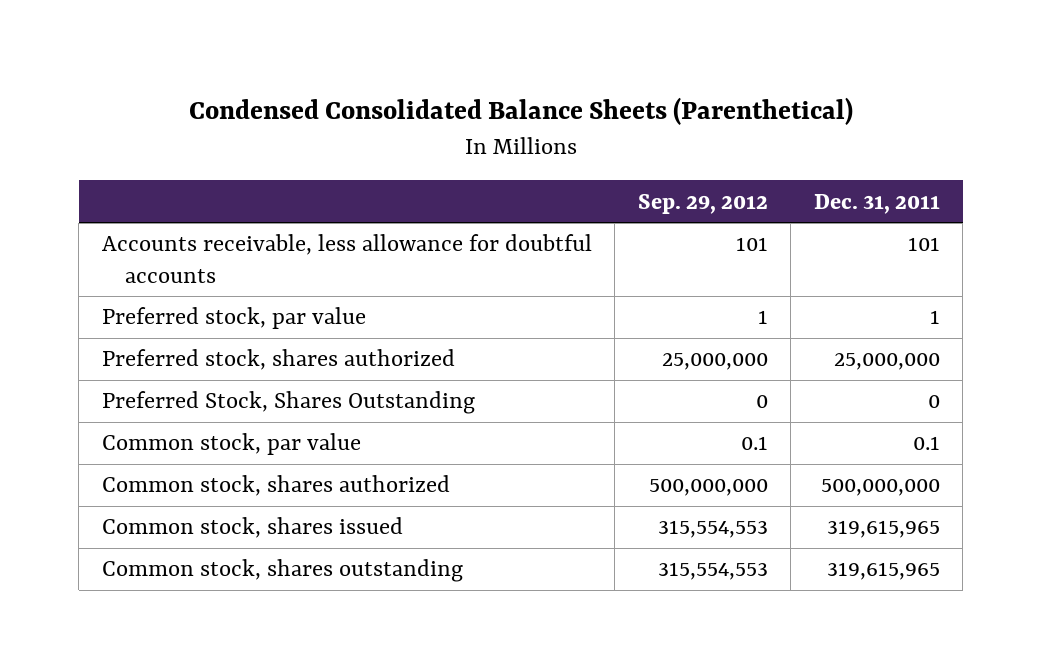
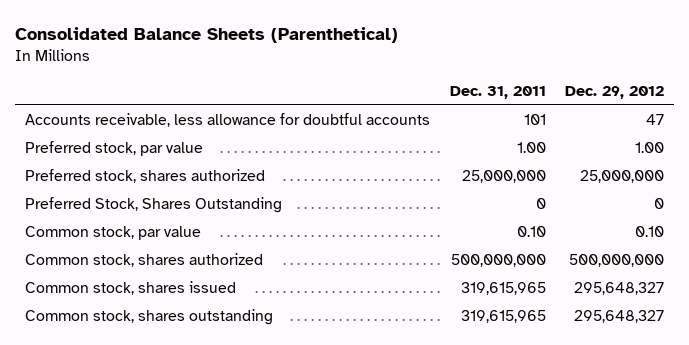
[188,97,853,126] Condensed Consolidated Balance Sheets (Parenthetical) -> [15,26,399,43] Consolidated Balance Sheets (Parenthetical)
[637,193,768,214] Sep. 29, 2012 -> none
none -> [565,86,665,100] Dec. 29, 2012
[929,310,940,325] 1 -> [516,142,546,154] 1.00
[912,436,940,451] 0.1 -> [516,226,546,238] 0.10

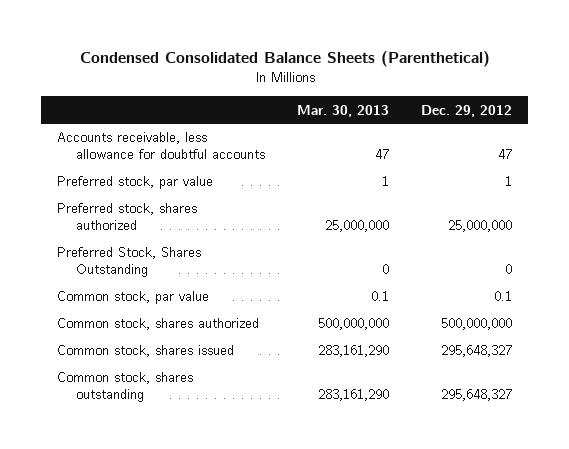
[15,26,399,43] Consolidated Balance Sheets (Parenthetical) -> [79,50,490,67] Condensed Consolidated Balance Sheets (Parenthetical)
[449,86,546,100] Dec. 31, 2011 -> none
none -> [297,104,390,117] Mar. 30, 2013
[635,142,665,154] 1.00 -> [505,176,513,187] 1
[635,226,665,238] 0.10 -> [494,291,513,302] 0.1

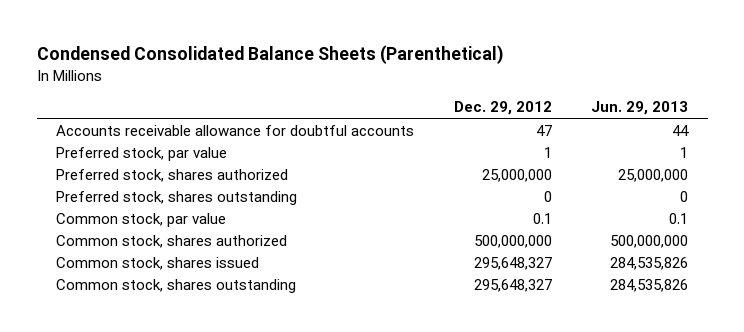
[297,104,390,117] Mar. 30, 2013 -> none
none -> [591,101,689,116] Jun. 29, 2013
[57,132,266,160] Accounts receivable, less allowance for doubtful accounts -> [56,124,415,136] Accounts receivable allowance for doubtful accounts
[57,247,202,278] Preferred Stock, Shares Outstanding -> [56,190,298,205] Preferred stock, shares outstanding

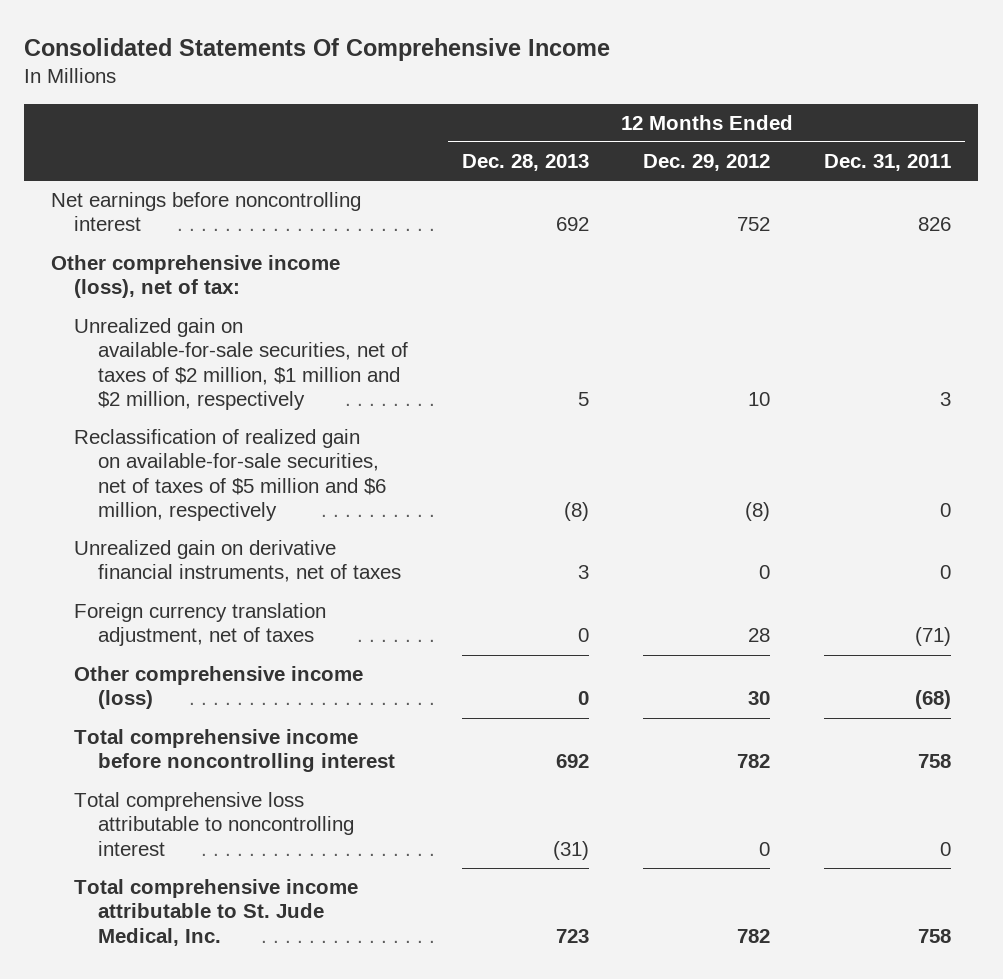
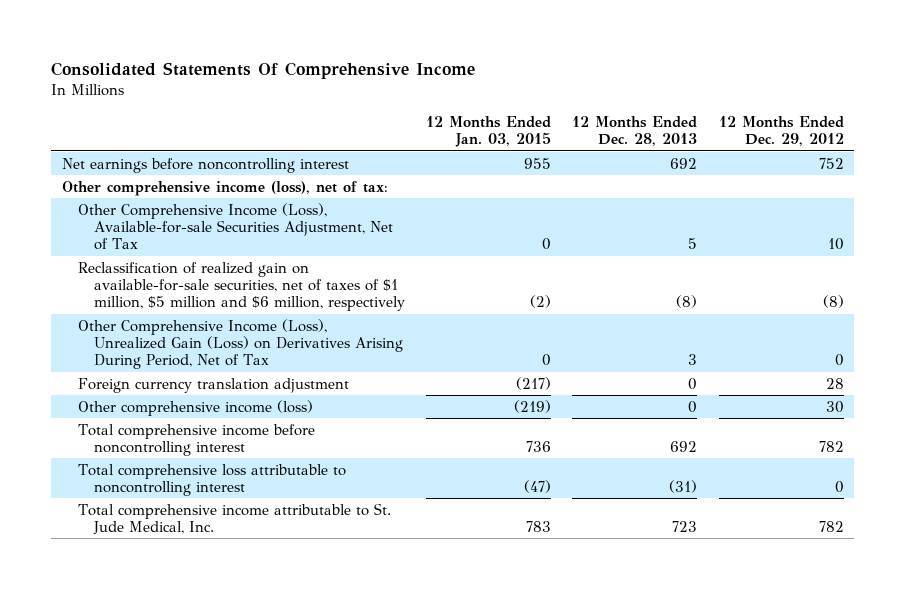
[824,154,952,172] Dec. 31, 2011 -> none
none -> [426,115,552,148] 12 Months Ended Jan. 03, 2015
[74,318,408,410] Unrealized gain on available-for-sale securities, net of taxes of $2 million, $1 million and $2 million, respectively -> none
[74,540,401,583] Unrealized gain on derivative financial instruments, net of taxes -> none
none -> [77,202,393,251] Other Comprehensive Income (Loss), Available-for-sale Securities Adjustment, Net of Tax
[74,429,386,521] Reclassification of realized gain on available-for-sale securities, net of taxes of $5 million and $6 million, respectively -> [77,261,405,312] Reclassification of realized gain on available-for-sale securities, net of taxes of $1 million, $5 million and $6 million, respectively
none -> [77,318,403,370] Other Comprehensive Income (Loss), Unrealized Gain (Loss) on Derivatives Arising During Period, Net of Tax
[74,603,327,647] Foreign currency translation adjustment, net of taxes -> [77,377,349,393] Foreign currency translation adjustment

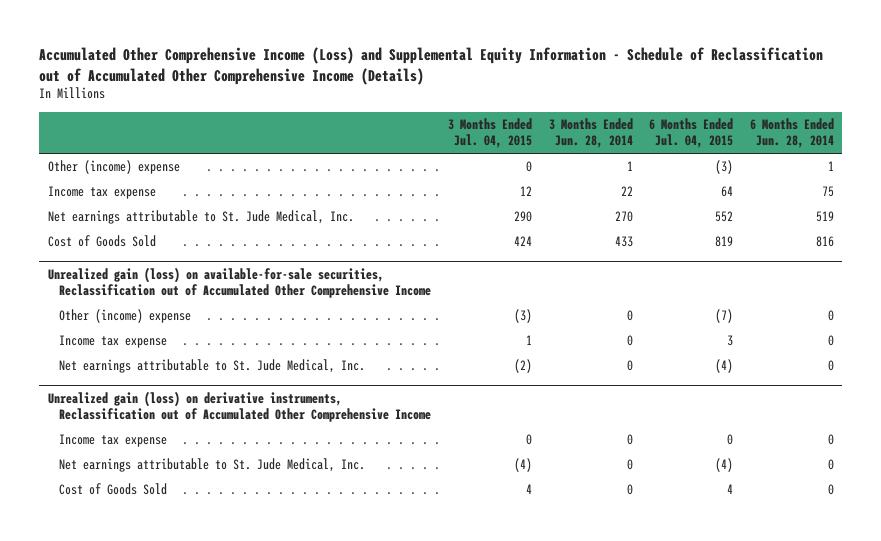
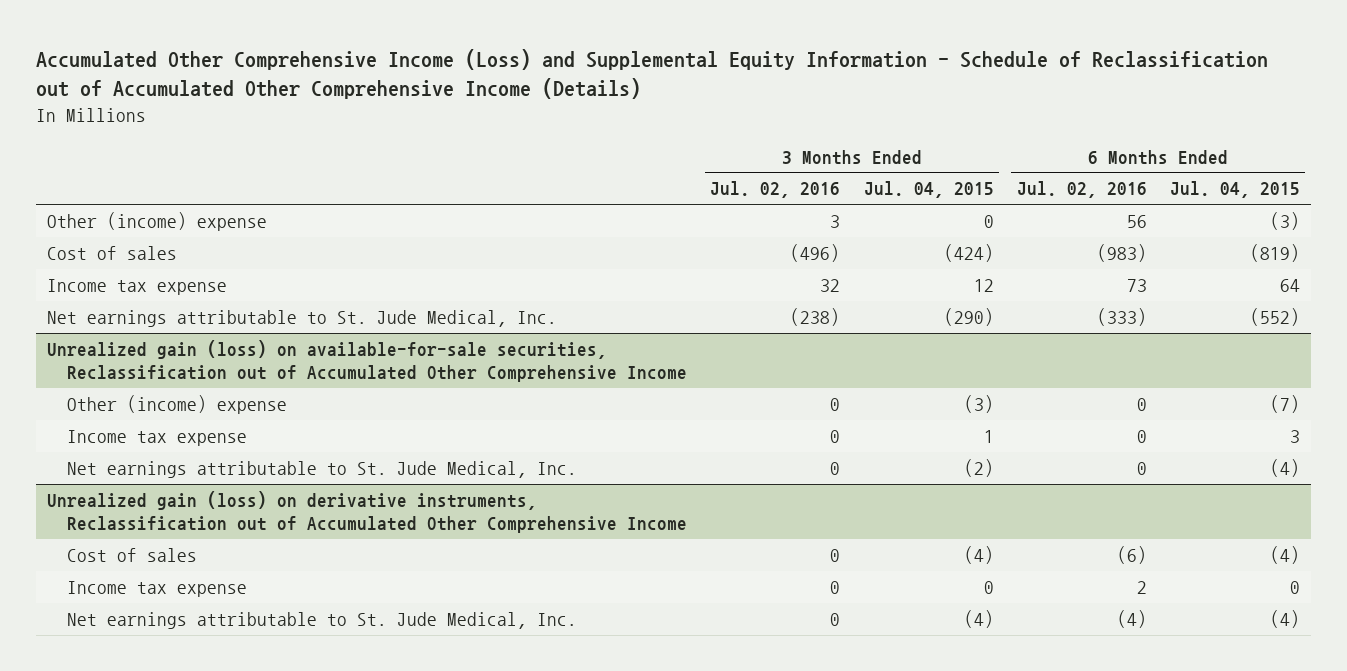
[548,118,633,149] 3 Months Ended Jun. 28, 2014 -> none
[749,118,834,149] 6 Months Ended Jun. 28, 2014 -> none
none -> [710,181,841,199] Jul. 02, 2016
none -> [1016,181,1147,199] Jul. 02, 2016
none -> [47,246,178,261] Cost of sales
[47,235,156,248] Cost of Goods Sold -> none
[513,211,532,223] 290 -> [943,308,994,327] (290)
[715,211,734,223] 552 -> [1249,308,1300,327] (552)
none -> [67,548,198,563] Cost of sales
[59,483,168,496] Cost of Goods Sold -> none

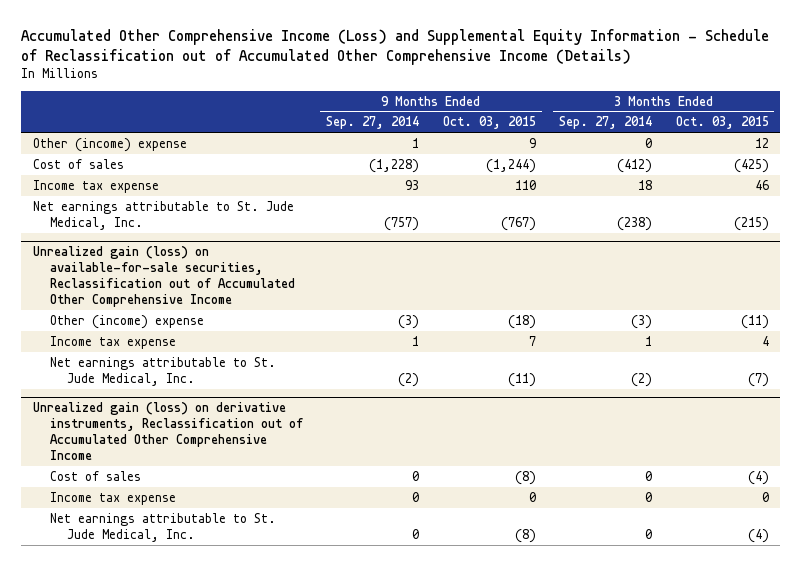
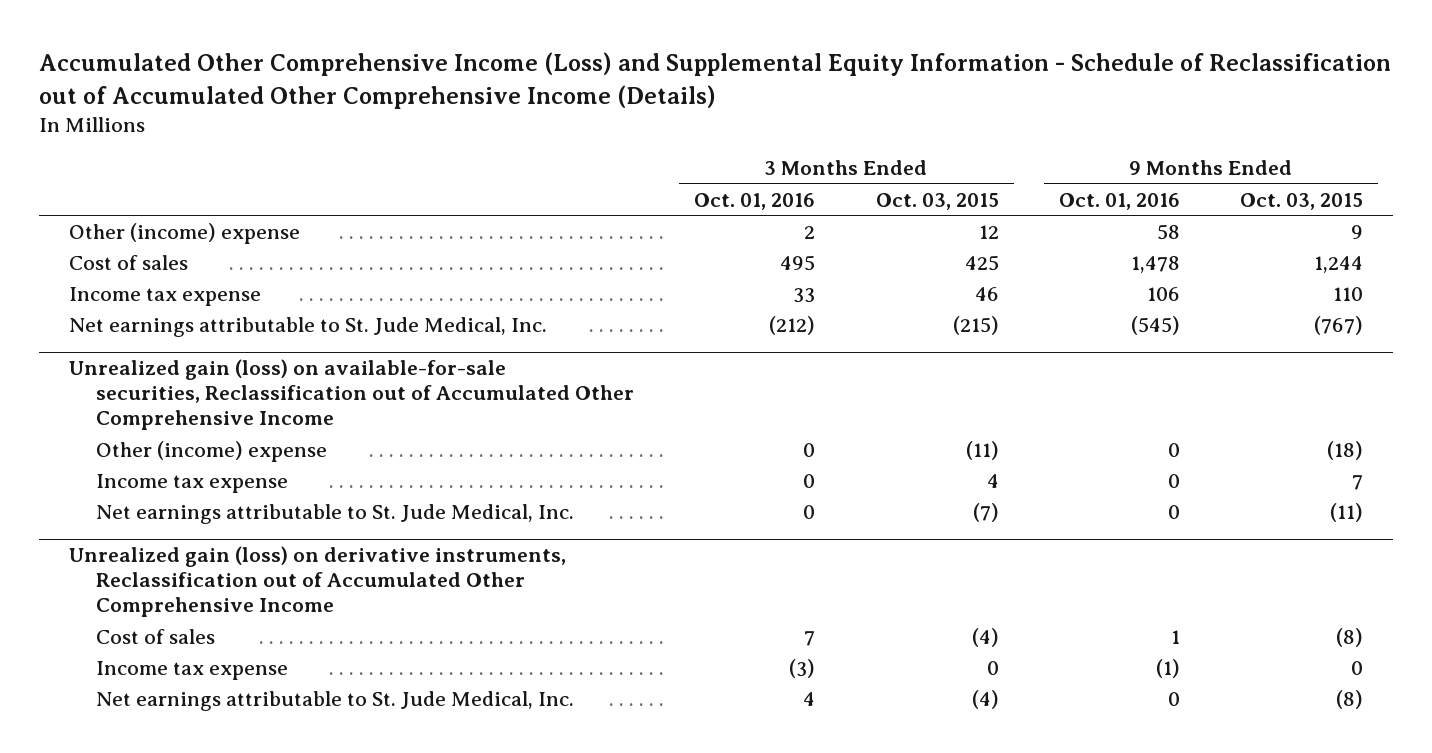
[326,116,420,130] Sep. 27, 2014 -> none
[559,116,653,130] Sep. 27, 2014 -> none
none -> [694,192,816,210] Oct. 01, 2016
none -> [1058,192,1180,210] Oct. 01, 2016
[485,158,536,173] (1,244) -> [1313,255,1363,273] 1,244
[733,158,769,173] (425) -> [964,254,999,271] 425

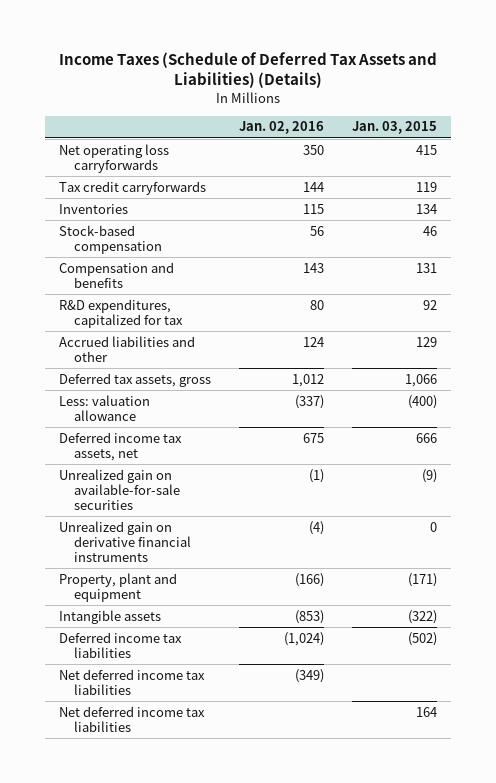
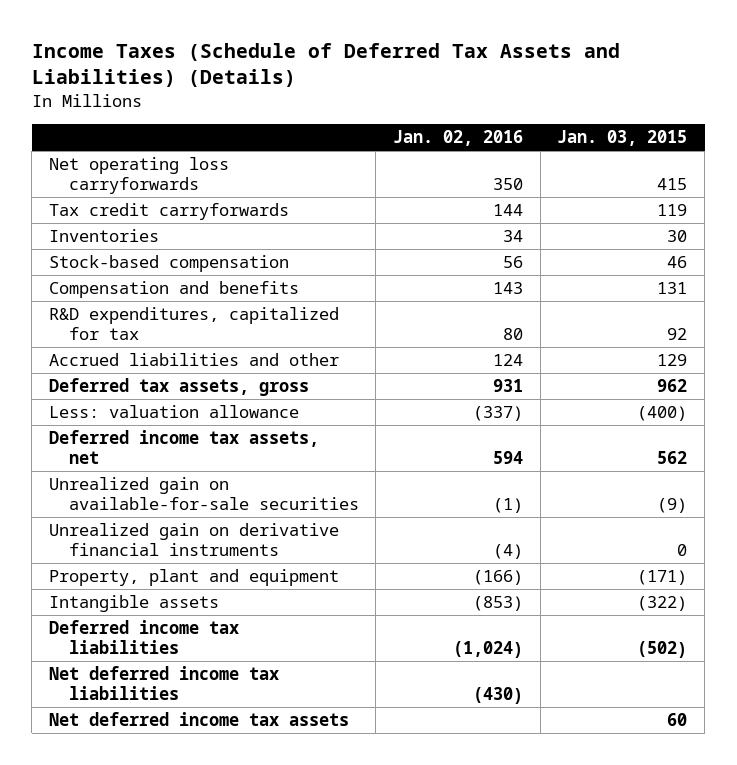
[303,203,325,214] 115 -> [502,230,523,243] 34
[416,203,438,214] 134 -> [667,230,688,243] 30
[292,373,325,387] 1,012 -> [492,379,523,393] 931
[405,373,438,387] 1,066 -> [657,379,688,393] 962
[303,432,325,443] 675 -> [492,450,523,464] 594
[416,432,438,443] 666 -> [657,450,688,464] 562
[295,668,325,683] (349) -> [472,686,523,704] (430)
[59,705,206,732] Net deferred income tax liabilities -> [49,712,350,727] Net deferred income tax assets
[416,706,438,717] 164 -> [667,713,688,727] 60

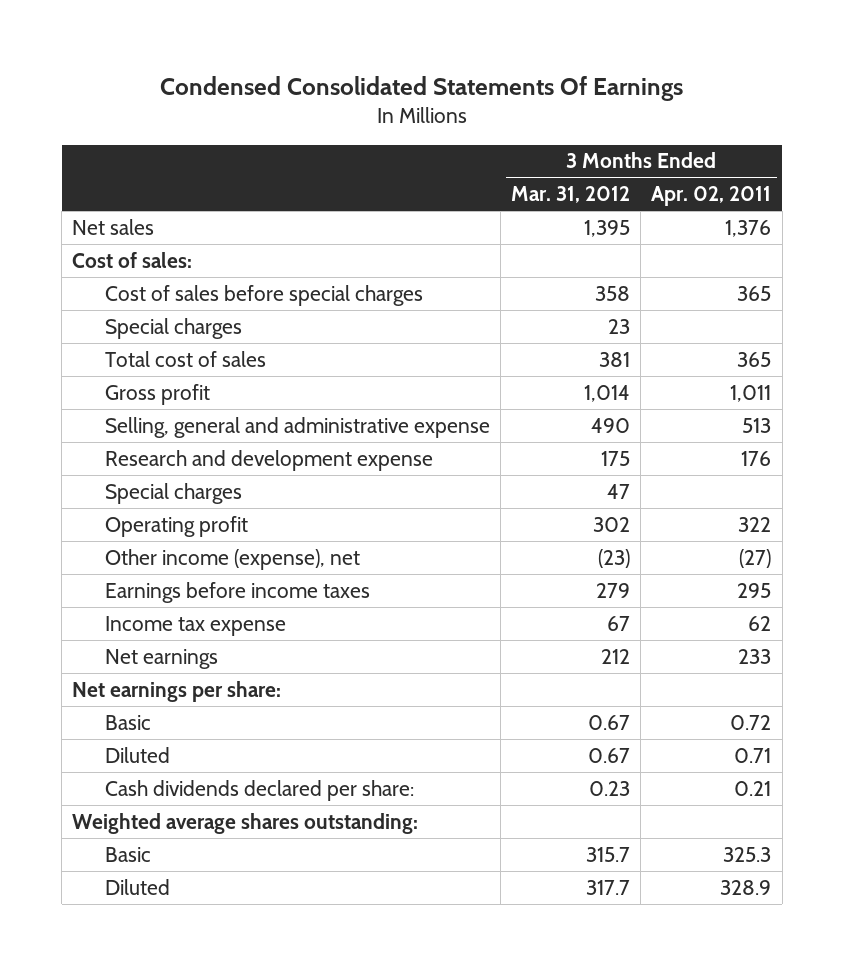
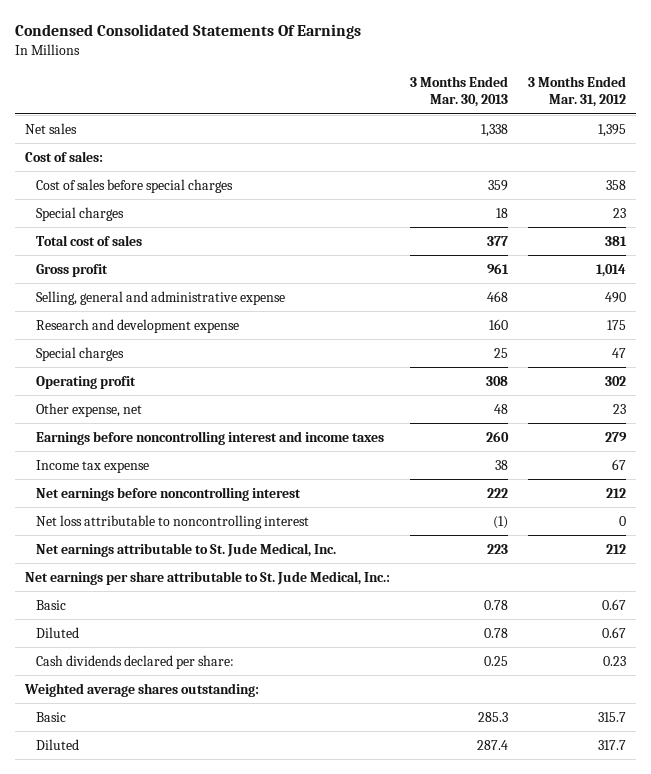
[651,186,772,207] Apr. 02, 2011 -> none
none -> [410,76,509,108] 3 Months Ended Mar. 30, 2013
[104,548,360,570] Other income (expense), net -> [36,402,143,417] Other expense, net
[598,548,631,568] (23) -> [613,403,627,414] 23
[104,581,370,603] Earnings before income taxes -> [36,430,385,445] Earnings before noncontrolling interest and income taxes
none -> [36,486,302,501] Net earnings before noncontrolling interest
none -> [36,514,310,529] Net loss attributable to noncontrolling interest
[104,648,218,669] Net earnings -> [36,542,337,557] Net earnings attributable to St. Jude Medical, Inc.
[72,680,282,702] Net earnings per share: -> [25,570,391,585] Net earnings per share attributable to St. Jude Medical, Inc.:

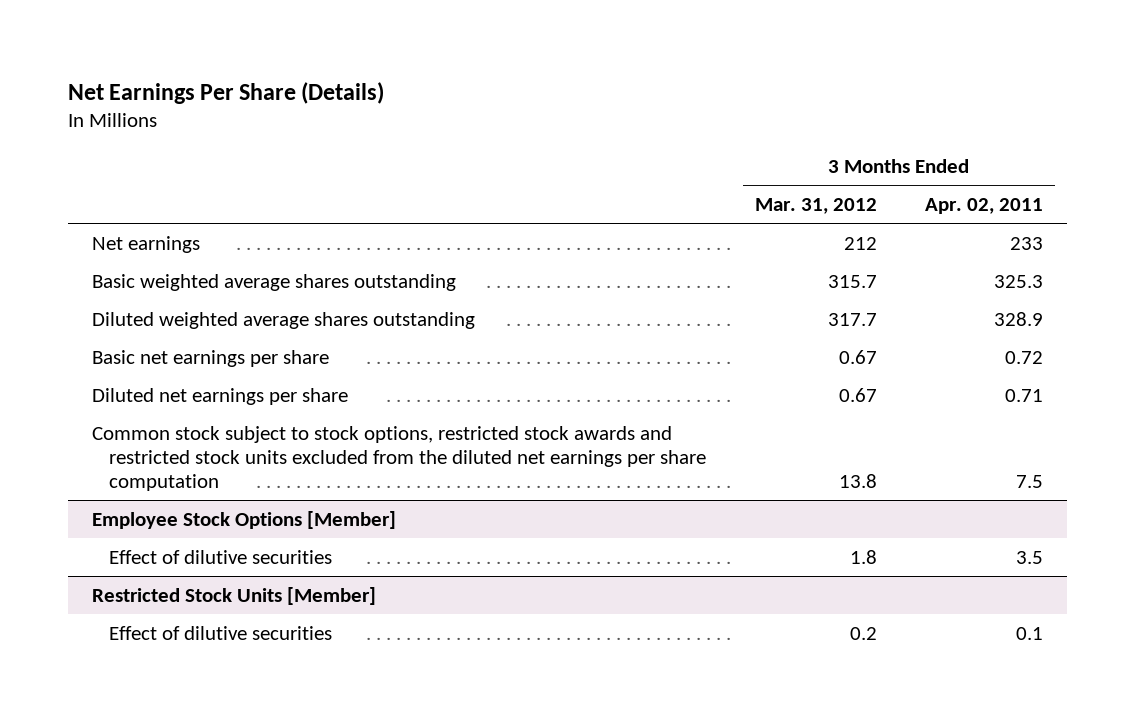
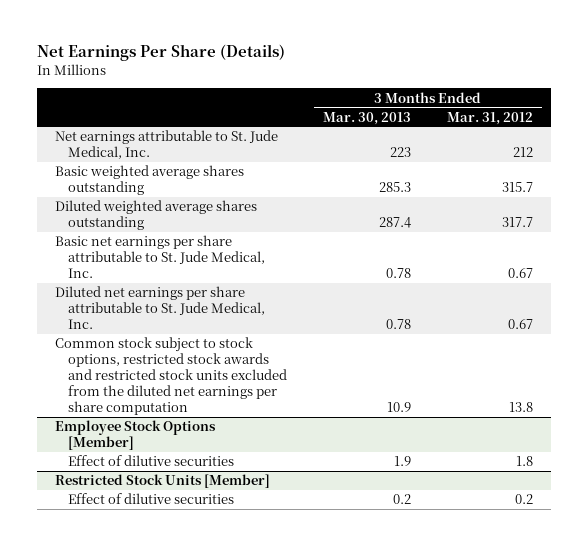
[925,198,1044,215] Apr. 02, 2011 -> none
none -> [323,111,412,125] Mar. 30, 2013
[92,235,201,253] Net earnings -> [54,130,278,160] Net earnings attributable to St. Jude Medical, Inc.
[92,349,330,367] Basic net earnings per share -> [54,235,266,279] Basic net earnings per share attributable to St. Jude Medical, Inc.
[92,387,349,405] Diluted net earnings per share -> [54,286,266,330] Diluted net earnings per share attributable to St. Jude Medical, Inc.

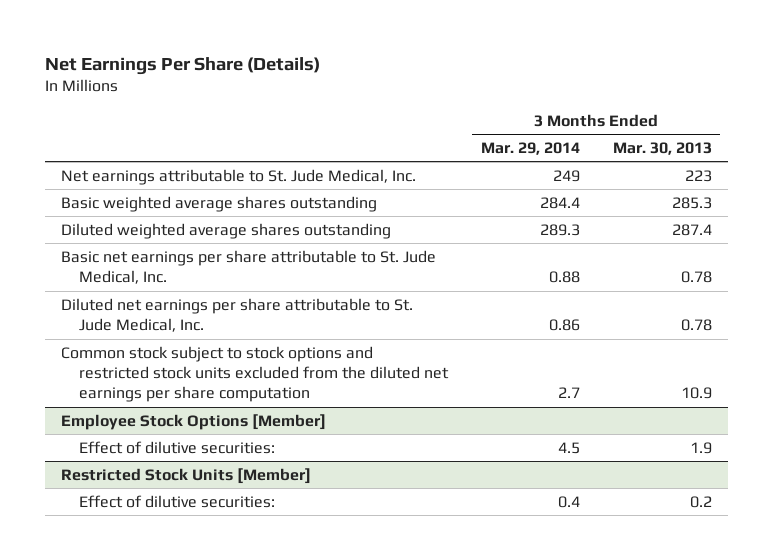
[447,111,534,125] Mar. 31, 2012 -> none
none -> [480,142,580,156] Mar. 29, 2014
[54,337,288,416] Common stock subject to stock options, restricted stock awards and restricted stock units excluded from the diluted net earnings per share computation -> [61,345,449,403] Common stock subject to stock options and restricted stock units excluded from the diluted net earnings per share computation
[68,455,235,467] Effect of dilutive securities -> [78,440,275,454] Effect of dilutive securities:
[68,493,235,505] Effect of dilutive securities -> [78,494,275,508] Effect of dilutive securities:

